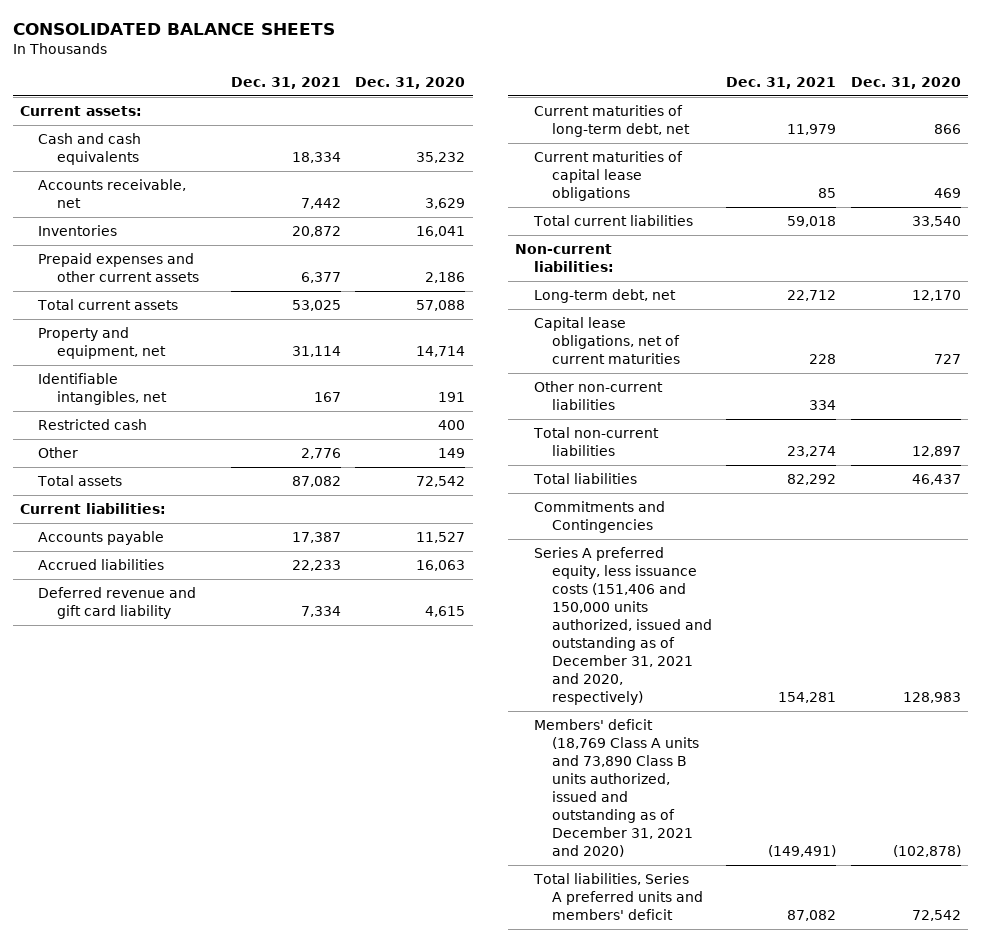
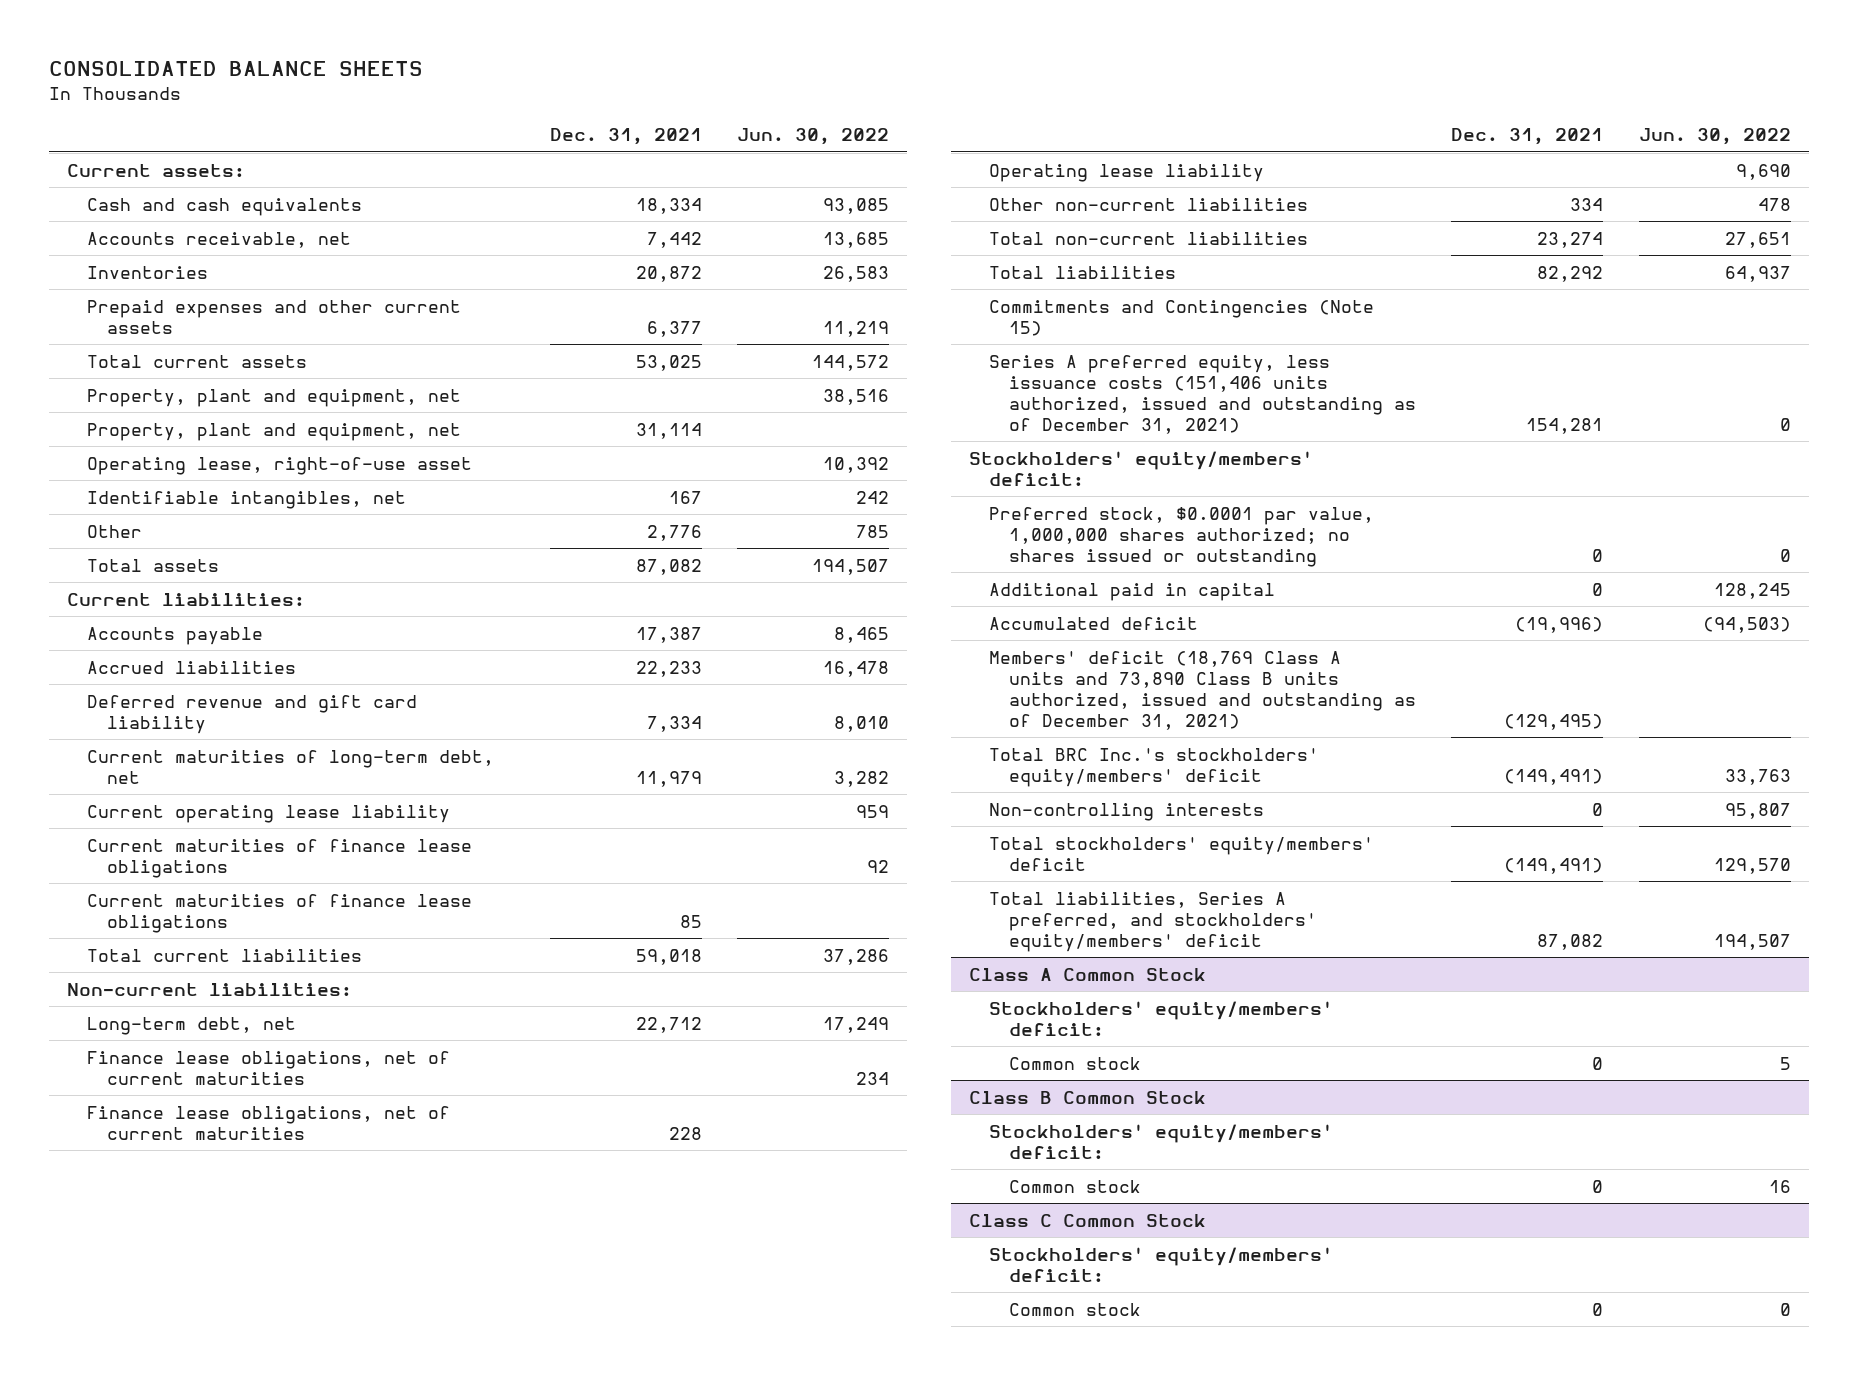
[355,77,466,90] Dec. 31, 2020 -> none
none -> [737,128,890,146] Jun. 30, 2022
none -> [86,388,461,407] Property, plant and equipment, net
[38,327,166,360] Property and equipment, net -> [86,422,461,441] Property, plant and equipment, net
none -> [86,456,472,475] Operating lease, right-of-use asset
[38,419,148,431] Restricted cash -> none
none -> [86,804,450,823] Current operating lease liability
none -> [86,838,472,878] Current maturities of finance lease obligations
[533,151,683,202] Current maturities of capital lease obligations -> [86,893,472,933] Current maturities of finance lease obligations
none -> [86,1050,450,1085] Finance lease obligations, net of current maturities
[533,317,681,365] Capital lease obligations, net of current maturities -> [86,1105,450,1140] Finance lease obligations, net of current maturities
none -> [988,163,1264,182] Operating lease liability
[533,501,665,534] Commitments and Contingencies -> [988,299,1374,336] Commitments and Contingencies (Note 15)
[533,547,713,706] Series A preferred equity, less issuance costs (151,406 and 150,000 units authorized, issued and outstanding as of December 31, 2021 and 2020, respectively) -> [988,354,1416,434] Series A preferred equity, less issuance costs (151,406 units authorized, issued and outstanding as of December 31, 2021)
none -> [968,450,1313,486] Stockholders' equity/members' deficit:
none -> [988,506,1374,567] Preferred stock, $0.0001 par value, 1,000,000 shares authorized; no shares issued or outstanding
none -> [988,582,1275,601] Additional paid in capital
none -> [988,616,1198,630] Accumulated deficit
[533,719,700,858] Members' deficit (18,769 Class A units and 73,890 Class B units authorized, issued and outstanding as of December 31, 2021 and 2020) -> [988,650,1416,730] Members' deficit (18,769 Class A units and 73,890 Class B units authorized, issued and outstanding as of December 31, 2021)
[768,845,837,858] (149,491) -> [1504,713,1604,730] (129,495)
none -> [988,747,1319,787] Total BRC Inc.'s stockholders' equity/members' deficit
none -> [988,802,1264,821] Non-controlling interests
none -> [988,836,1374,871] Total stockholders' equity/members' deficit
[532,873,704,921] Total liabilities, Series A preferred units and members' deficit -> [988,891,1317,952] Total liabilities, Series A preferred, and stockholders' equity/members' deficit
none -> [968,967,1206,981] Class A Common Stock
none -> [988,1000,1333,1036] Stockholders' equity/members' deficit:
none -> [1008,1056,1141,1070] Common stock
none -> [968,1090,1206,1104] Class B Common Stock
none -> [988,1123,1333,1159] Stockholders' equity/members' deficit:
none -> [1008,1179,1141,1193] Common stock
none -> [968,1213,1206,1227] Class C Common Stock
none -> [988,1246,1333,1282] Stockholders' equity/members' deficit:
none -> [1008,1302,1141,1316] Common stock

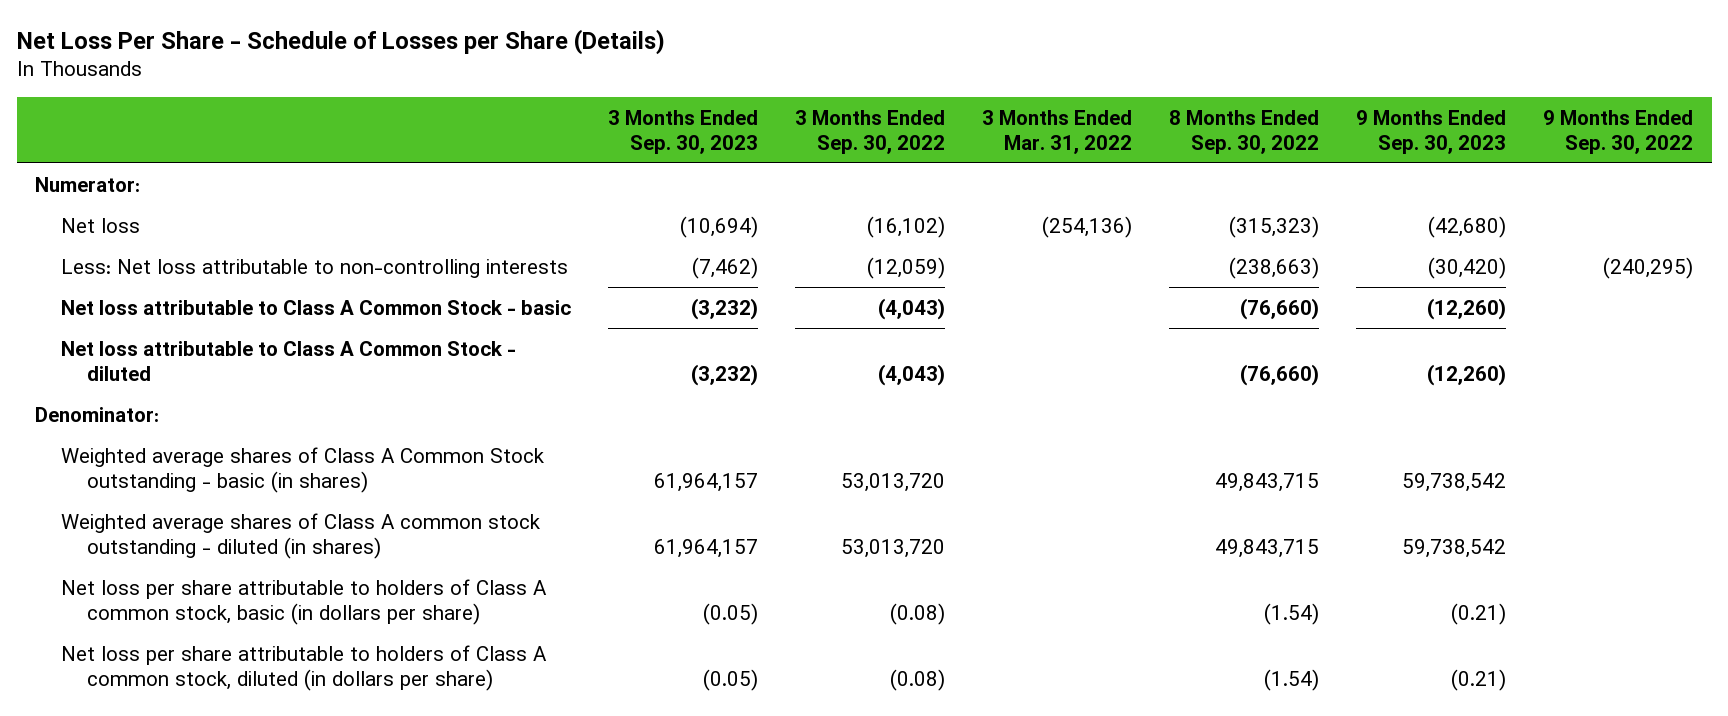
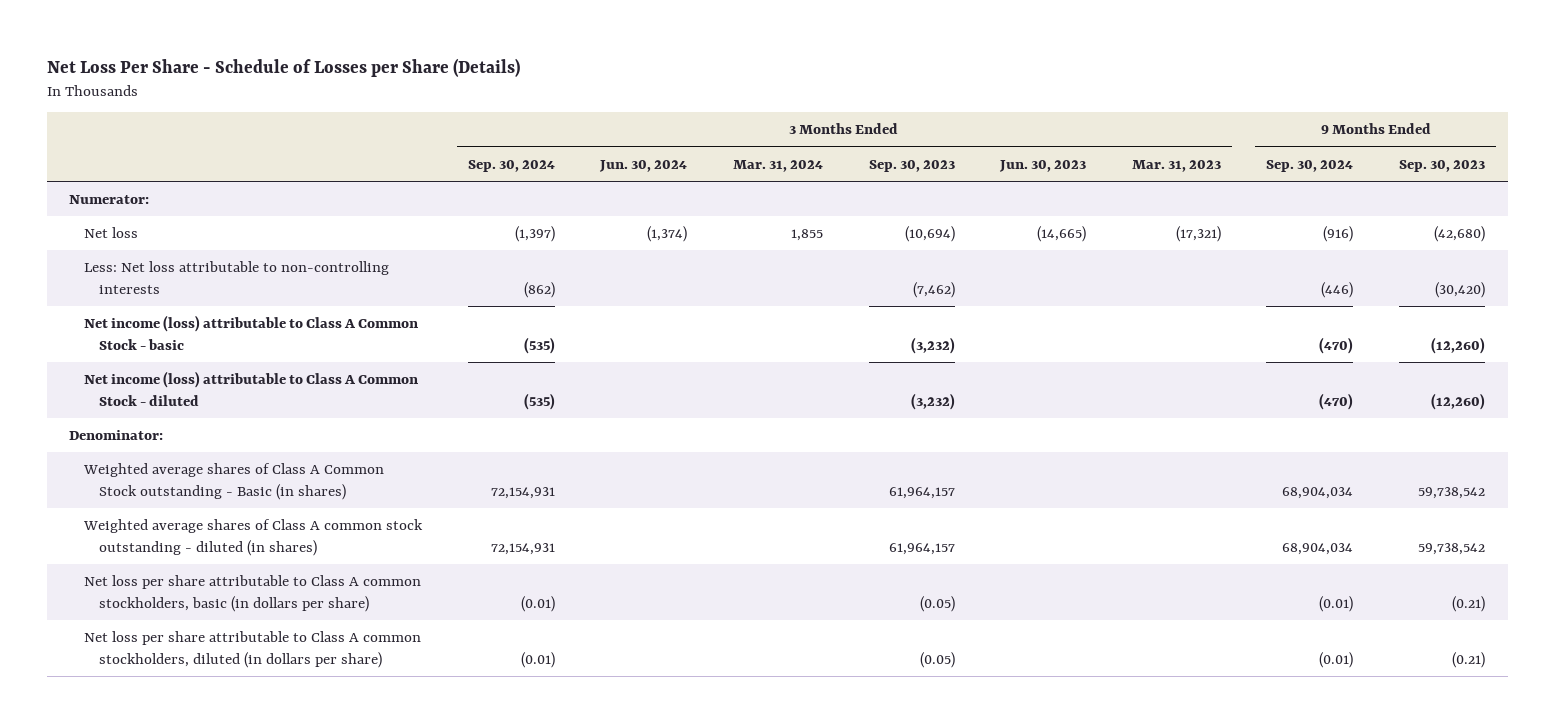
[795,109,946,154] 3 Months Ended Sep. 30, 2022 -> none
[982,109,1133,154] 3 Months Ended Mar. 31, 2022 -> none
[1169,109,1320,154] 8 Months Ended Sep. 30, 2022 -> none
[1543,109,1694,154] 9 Months Ended Sep. 30, 2022 -> none
none -> [467,159,555,172] Sep. 30, 2024
none -> [599,159,688,172] Jun. 30, 2024
none -> [733,159,824,172] Mar. 31, 2024
none -> [999,159,1087,172] Jun. 30, 2023
none -> [1131,159,1221,172] Mar. 31, 2023
none -> [1266,159,1354,172] Sep. 30, 2024
[61,299,572,315] Net loss attributable to Class A Common Stock - basic -> [84,315,419,350] Net income (loss) attributable to Class A Common Stock - basic
[61,340,517,381] Net loss attributable to Class A Common Stock - diluted -> [84,371,419,406] Net income (loss) attributable to Class A Common Stock - diluted
[61,446,545,493] Weighted average shares of Class A Common Stock outstanding - basic (in shares) -> [83,463,385,500] Weighted average shares of Class A Common Stock outstanding - Basic (in shares)
[61,578,548,625] Net loss per share attributable to holders of Class A common stock, basic (in dollars per share) -> [84,575,422,612] Net loss per share attributable to Class A common stockholders, basic (in dollars per share)
[61,644,548,691] Net loss per share attributable to holders of Class A common stock, diluted (in dollars per share) -> [84,631,422,668] Net loss per share attributable to Class A common stockholders, diluted (in dollars per share)

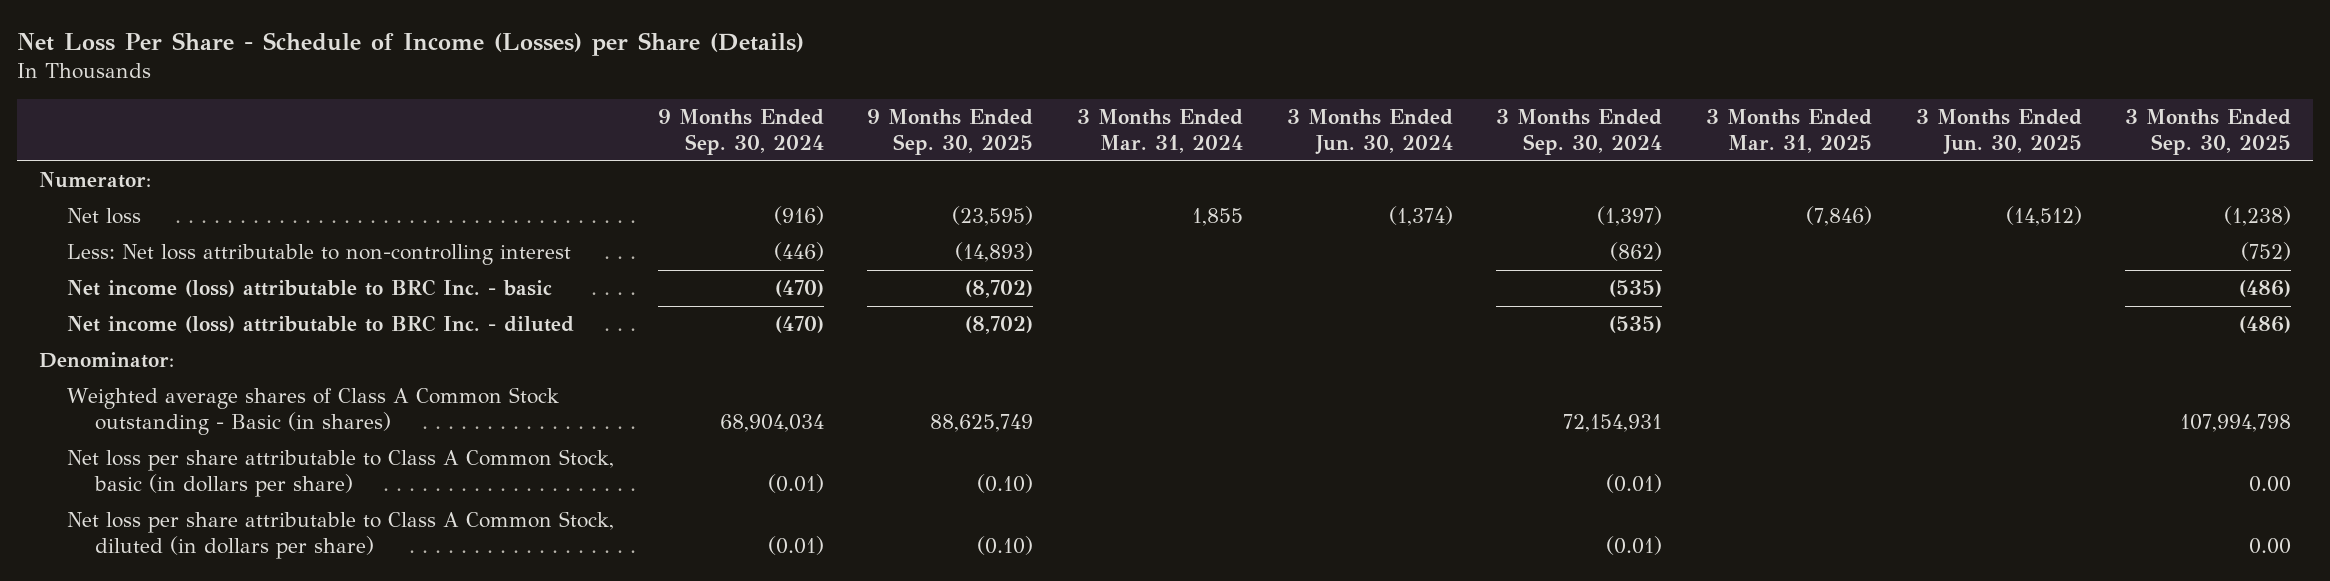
[46,57,520,77] Net Loss Per Share - Schedule of Losses per Share (Details) -> [16,31,804,56] Net Loss Per Share - Schedule of Income (Losses) per Share (Details)
[868,159,955,172] Sep. 30, 2023 -> none
[999,159,1087,172] Jun. 30, 2023 -> none
[1131,159,1221,172] Mar. 31, 2023 -> none
[1398,159,1485,172] Sep. 30, 2023 -> none
none -> [867,109,1034,155] 9 Months Ended Sep. 30, 2025
none -> [1705,109,1872,153] 3 Months Ended Mar. 31, 2025
none -> [1915,109,2082,155] 3 Months Ended Jun. 30, 2025
none -> [2125,109,2292,155] 3 Months Ended Sep. 30, 2025
[84,261,390,294] Less: Net loss attributable to non-controlling interests -> [67,244,572,266] Less: Net loss attributable to non-controlling interest
[84,315,419,350] Net income (loss) attributable to Class A Common Stock - basic -> [67,279,553,298] Net income (loss) attributable to BRC Inc. - basic
[84,371,419,406] Net income (loss) attributable to Class A Common Stock - diluted -> [67,315,575,334] Net income (loss) attributable to BRC Inc. - diluted
[83,519,424,556] Weighted average shares of Class A common stock outstanding - diluted (in shares) -> none
[84,575,422,612] Net loss per share attributable to Class A common stockholders, basic (in dollars per share) -> [67,449,615,497] Net loss per share attributable to Class A Common Stock, basic (in dollars per share)
[84,631,422,668] Net loss per share attributable to Class A common stockholders, diluted (in dollars per share) -> [67,511,615,559] Net loss per share attributable to Class A Common Stock, diluted (in dollars per share)

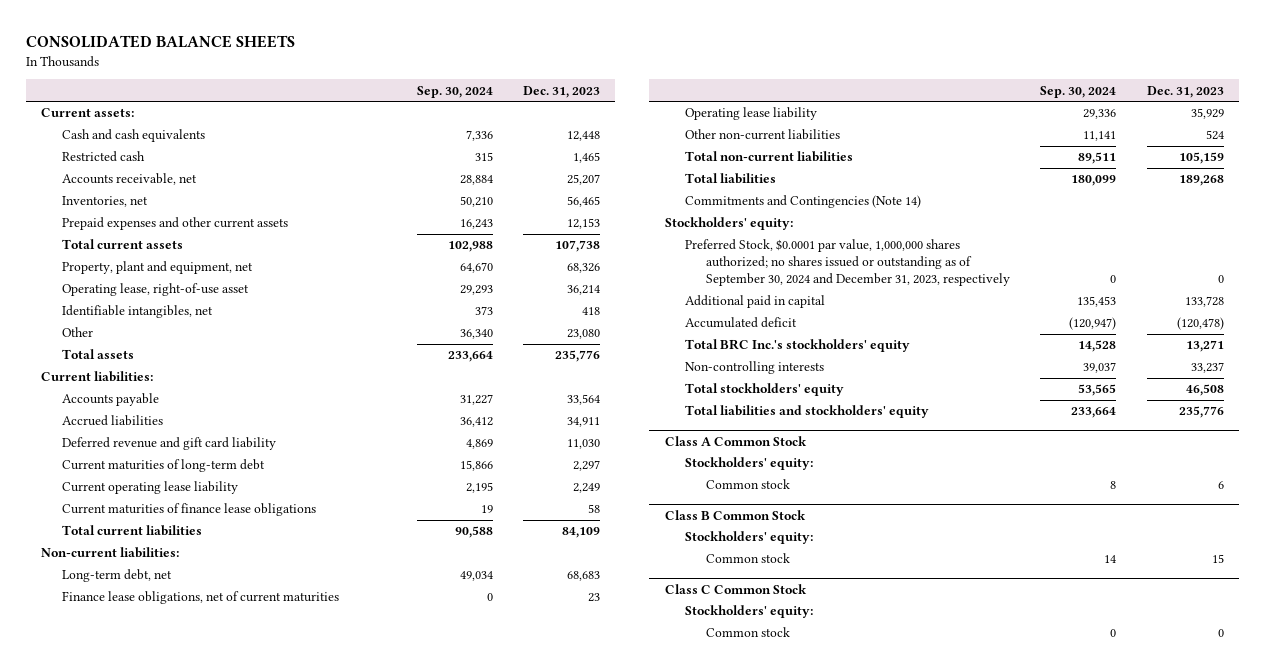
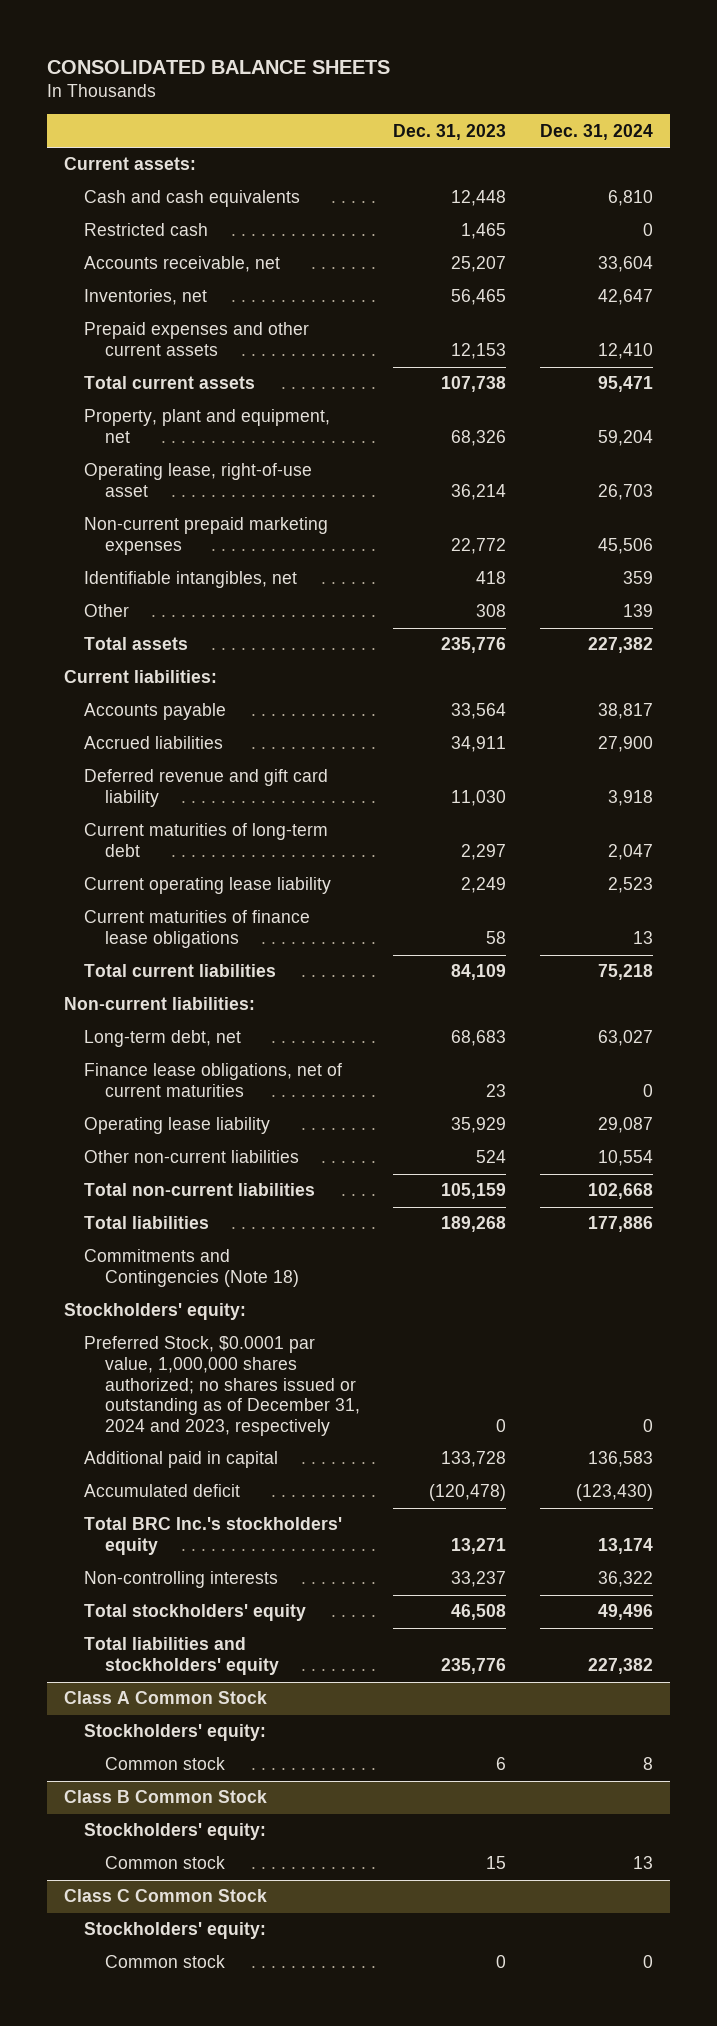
[416,85,493,98] Sep. 30, 2024 -> none
none -> [540,123,654,140] Dec. 31, 2024
none -> [84,517,329,556] Non-current prepaid marketing expenses
[567,329,601,340] 23,080 -> [476,604,507,618] 308
[685,195,922,209] Commitments and Contingencies (Note 14) -> [84,1249,299,1288] Commitments and Contingencies (Note 18)
[685,239,1011,286] Preferred Stock, $0.0001 par value, 1,000,000 shares authorized; no shares issued or outstanding as of September 30, 2024 and December 31, 2023, respectively -> [84,1336,360,1436] Preferred Stock, $0.0001 par value, 1,000,000 shares authorized; no shares issued or outstanding as of December 31, 2024 and 2023, respectively

